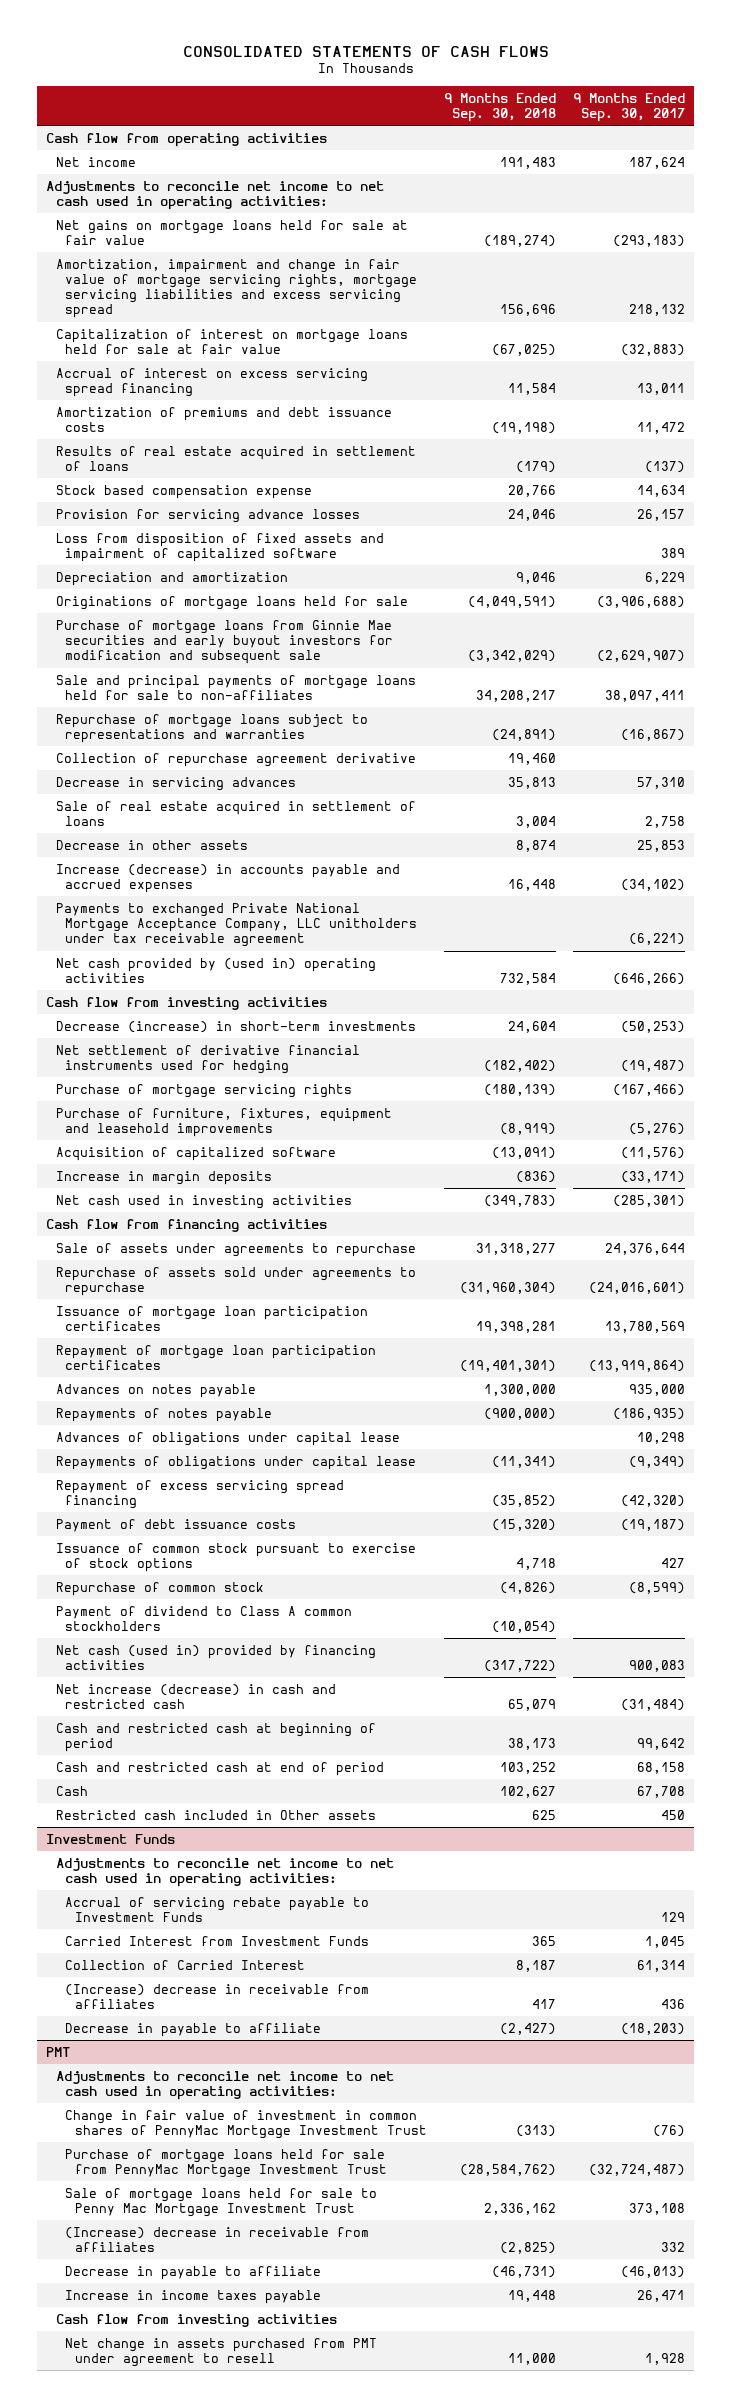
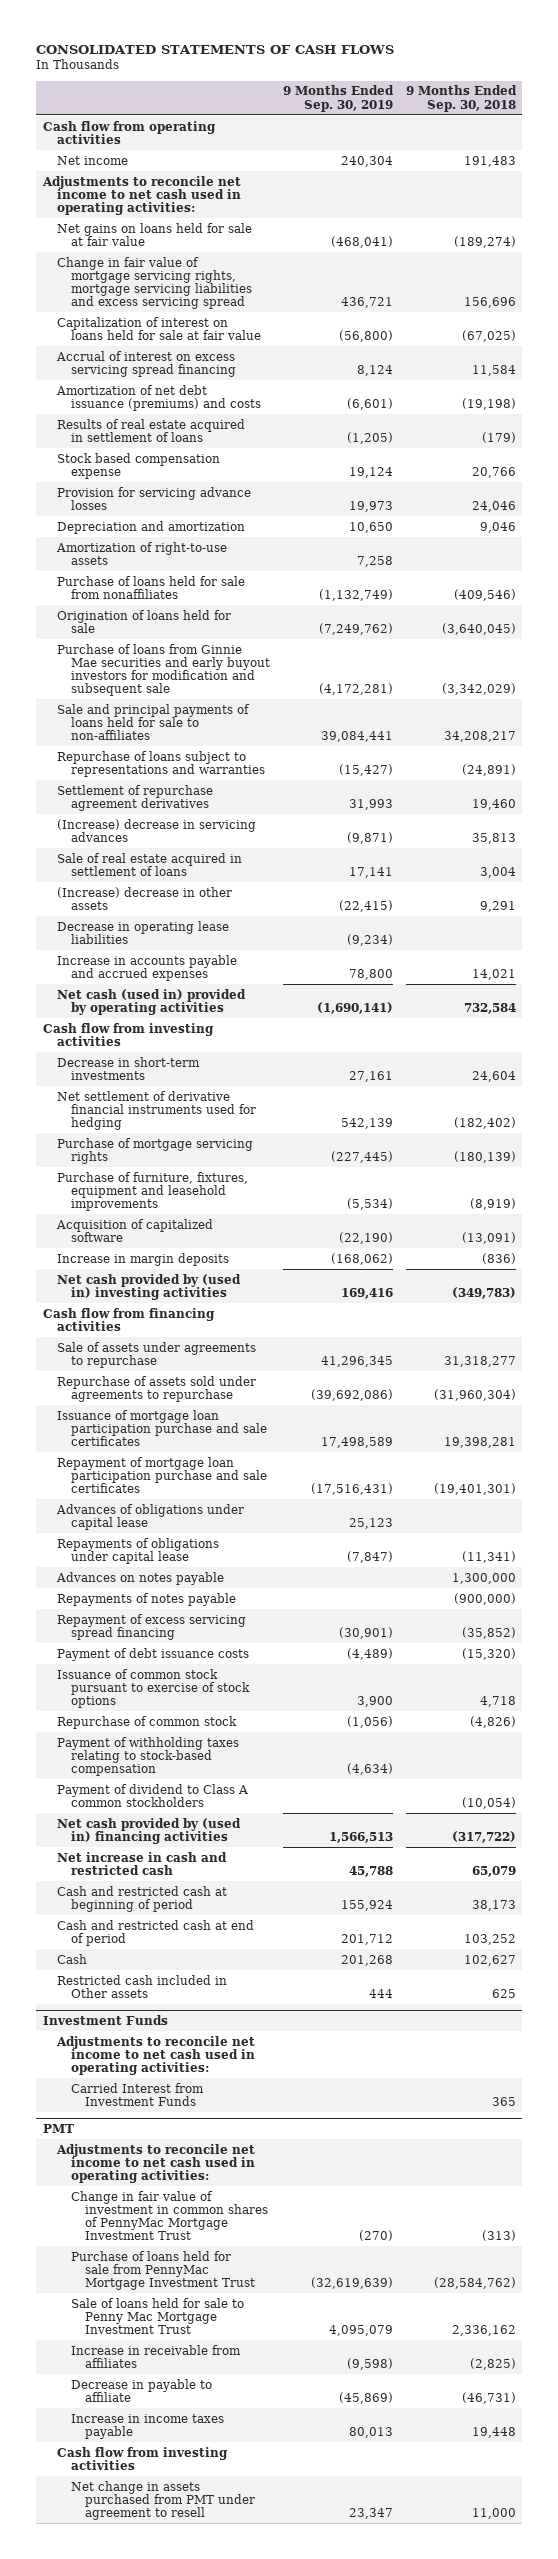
[573,92,686,122] 9 Months Ended Sep. 30, 2017 -> none
none -> [282,85,394,112] 9 Months Ended Sep. 30, 2019
[55,219,408,246] Net gains on mortgage loans held for sale at fair value -> [56,222,252,246] Net gains on loans held for sale at fair value
[55,258,418,319] Amortization, impairment and change in fair value of mortgage servicing rights, mortgage servicing liabilities and excess servicing spread -> [56,256,252,310] Change in fair value of mortgage servicing rights, mortgage servicing liabilities and excess servicing spread
[55,328,408,355] Capitalization of interest on mortgage loans held for sale at fair value -> [56,316,261,340] Capitalization of interest on loans held for sale at fair value
[55,406,392,433] Amortization of premiums and debt issuance costs -> [55,384,261,411] Amortization of net debt issuance (premiums) and costs
[55,532,384,563] Loss from disposition of fixed assets and impairment of capitalized software -> none
none -> [55,541,227,565] Amortization of right-to-use assets
none -> [56,575,245,599] Purchase of loans held for sale from nonaffiliates
[55,595,408,610] Originations of mortgage loans held for sale -> [56,609,231,633] Origination of loans held for sale
[468,595,557,608] (4,049,591) -> [441,622,516,635] (3,640,045)
[55,619,394,665] Purchase of mortgage loans from Ginnie Mae securities and early buyout investors for modification and subsequent sale -> [56,643,270,697] Purchase of loans from Ginnie Mae securities and early buyout investors for modification and subsequent sale
[55,674,416,701] Sale and principal payments of mortgage loans held for sale to non-affiliates -> [56,703,250,740] Sale and principal payments of loans held for sale to non-affiliates
[55,713,368,744] Repurchase of mortgage loans subject to representations and warranties -> [56,750,265,777] Repurchase of loans subject to representations and warranties
[55,752,416,767] Collection of repurchase agreement derivative -> [56,784,213,811] Settlement of repurchase agreement derivatives
[55,776,296,791] Decrease in servicing advances -> [56,818,256,842] (Increase) decrease in servicing advances
[55,902,418,948] Payments to exchanged Private National Mortgage Acceptance Company, LLC unitholders under tax receivable agreement -> none
[55,839,248,850] Decrease in other assets -> [56,886,232,910] (Increase) decrease in other assets
[516,839,557,852] 8,874 -> [479,900,516,912] 9,291
none -> [56,920,229,944] Decrease in operating lease liabilities
[55,863,400,894] Increase (decrease) in accounts payable and accrued expenses -> [56,954,237,981] Increase in accounts payable and accrued expenses
[508,879,557,892] 16,448 -> [471,968,516,980] 14,021
[55,957,376,984] Net cash provided by (used in) operating activities -> [56,988,246,1015] Net cash (used in) provided by operating activities
[55,1020,416,1033] Decrease (increase) in short-term investments -> [56,1056,200,1080] Decrease in short-term investments
[55,1194,352,1209] Net cash used in investing activities -> [56,1273,241,1300] Net cash provided by (used in) investing activities
[55,1305,368,1332] Issuance of mortgage loan participation certificates -> [56,1409,267,1446] Issuance of mortgage loan participation purchase and sale certificates
[55,1344,376,1371] Repayment of mortgage loan participation certificates -> [56,1456,267,1493] Repayment of mortgage loan participation purchase and sale certificates
[55,1383,256,1398] Advances on notes payable -> [55,1571,224,1585] Advances on notes payable
[55,1407,272,1422] Repayments of notes payable -> [56,1592,236,1606] Repayments of notes payable
none -> [56,1736,239,1776] Payment of withholding taxes relating to stock-based compensation
[55,1644,376,1671] Net cash (used in) provided by financing activities -> [56,1817,241,1844] Net cash provided by (used in) financing activities
[55,1683,336,1710] Net increase (decrease) in cash and restricted cash -> [56,1851,227,1875] Net increase in cash and restricted cash
[65,1896,370,1923] Accrual of servicing rebate payable to Investment Funds -> none
[65,1959,306,1970] Collection of Carried Interest -> none
[65,1983,370,2010] (Increase) decrease in receivable from affiliates -> none
[65,2022,322,2037] Decrease in payable to affiliate -> none
[65,2148,387,2179] Purchase of mortgage loans held for sale from PennyMac Mortgage Investment Trust -> [70,2250,255,2290] Purchase of loans held for sale from PennyMac Mortgage Investment Trust
[65,2187,378,2218] Sale of mortgage loans held for sale to Penny Mac Mortgage Investment Trust -> [70,2297,244,2334] Sale of loans held for sale to Penny Mac Mortgage Investment Trust
[65,2226,370,2253] (Increase) decrease in receivable from affiliates -> [70,2344,241,2368] Increase in receivable from affiliates

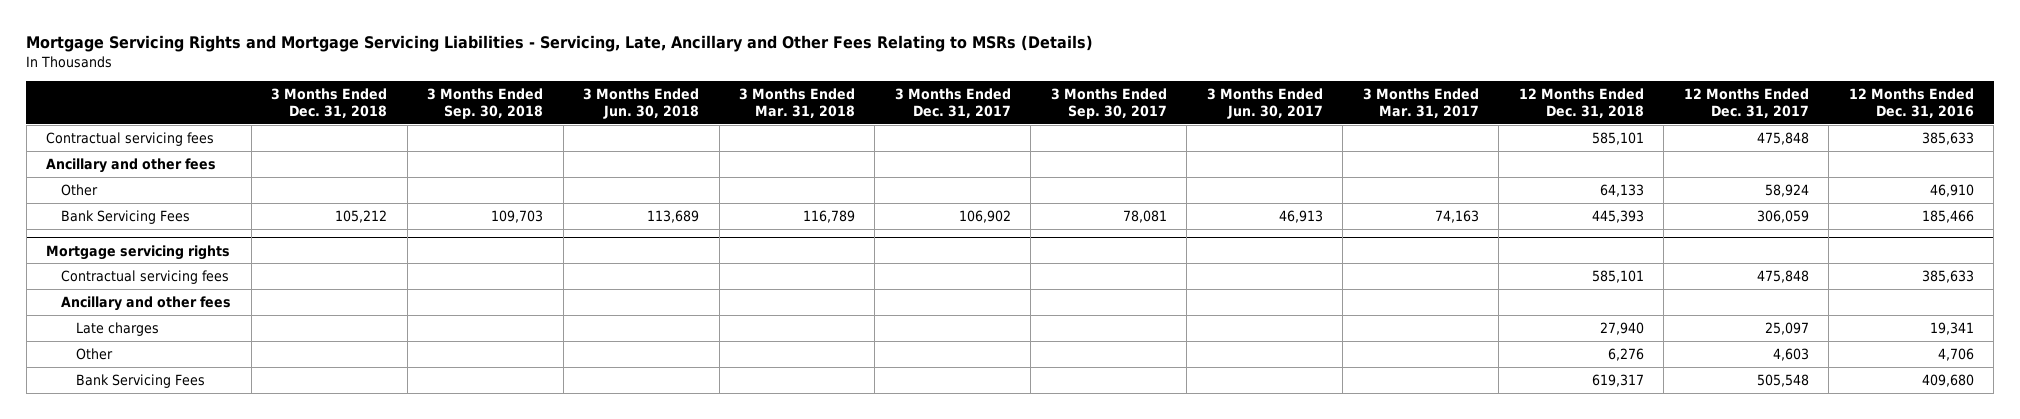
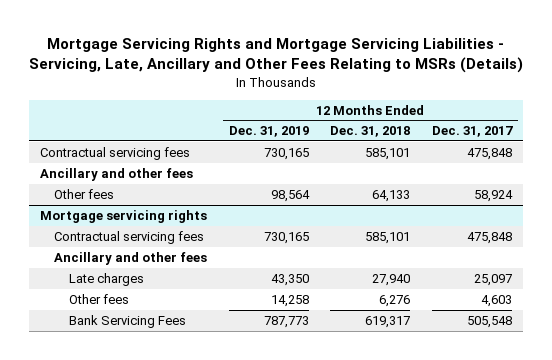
[271,88,388,119] 3 Months Ended Dec. 31, 2018 -> none
[427,88,544,120] 3 Months Ended Sep. 30, 2018 -> none
[583,88,700,120] 3 Months Ended Jun. 30, 2018 -> none
[739,88,856,119] 3 Months Ended Mar. 31, 2018 -> none
[894,88,1011,119] 3 Months Ended Dec. 31, 2017 -> none
[1050,88,1167,120] 3 Months Ended Sep. 30, 2017 -> none
[1206,88,1323,120] 3 Months Ended Jun. 30, 2017 -> none
[1362,88,1479,119] 3 Months Ended Mar. 31, 2017 -> none
[1848,88,1974,119] 12 Months Ended Dec. 31, 2016 -> none
none -> [228,126,309,138] Dec. 31, 2019
[61,210,191,225] Bank Servicing Fees -> none
[61,184,99,197] Other -> [54,188,115,199] Other fees
[76,348,114,361] Other -> [68,293,129,304] Other fees

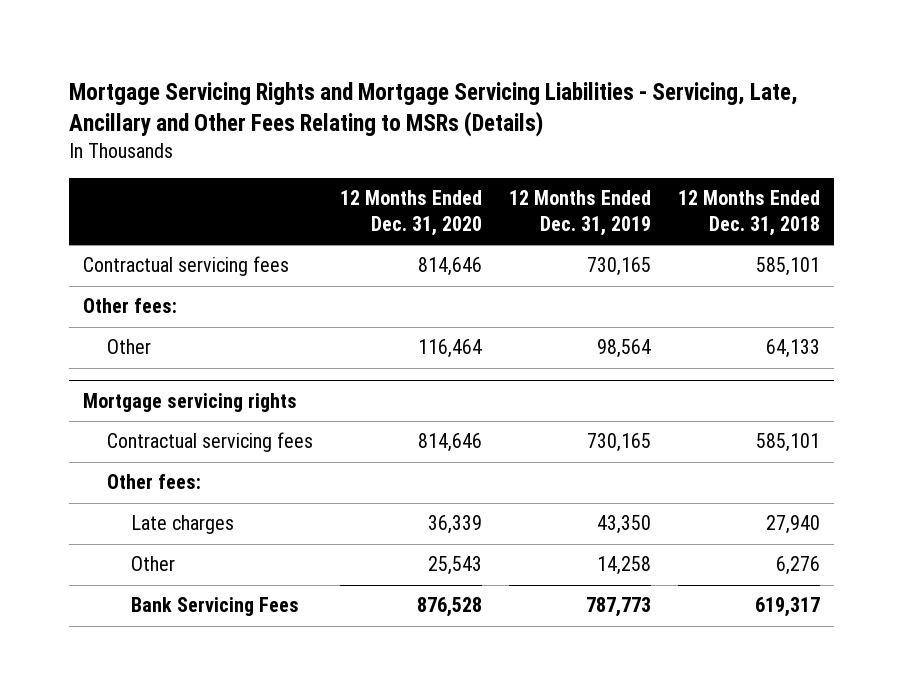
[432,126,514,138] Dec. 31, 2017 -> none
none -> [339,190,482,237] 12 Months Ended Dec. 31, 2020
[39,167,193,181] Ancillary and other fees -> [82,298,177,314] Other fees:
[54,188,115,199] Other fees -> [106,339,151,355] Other
[54,251,208,265] Ancillary and other fees -> [106,474,201,490] Other fees:
[68,293,129,304] Other fees -> [130,556,175,572] Other

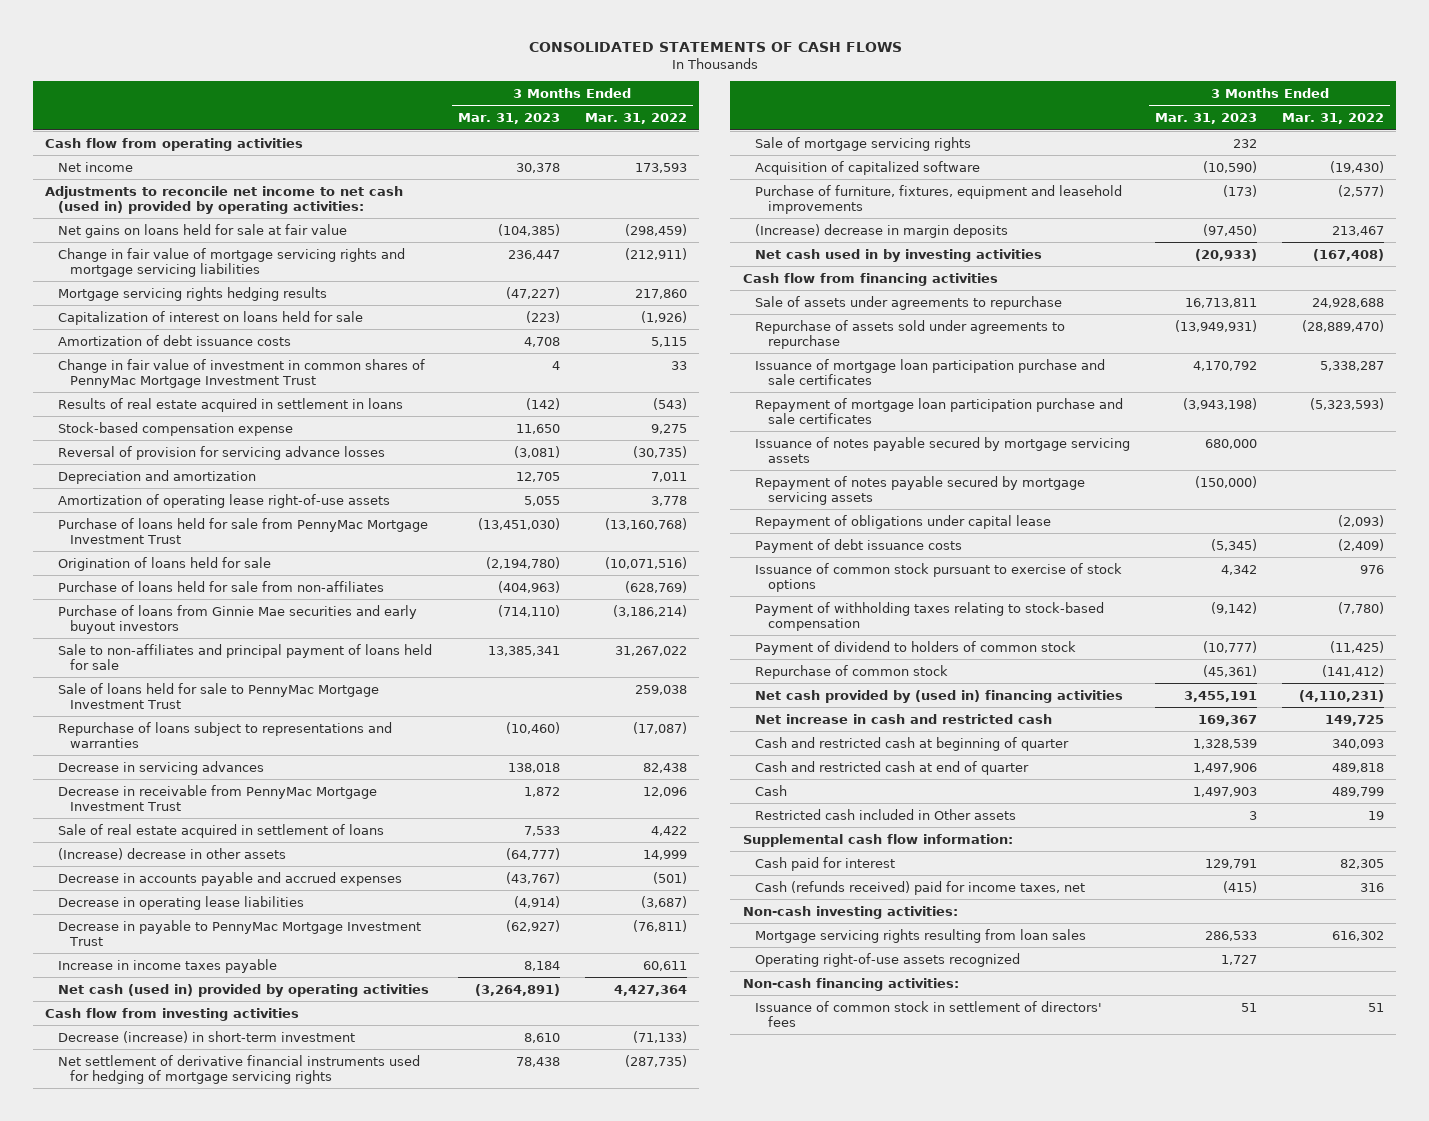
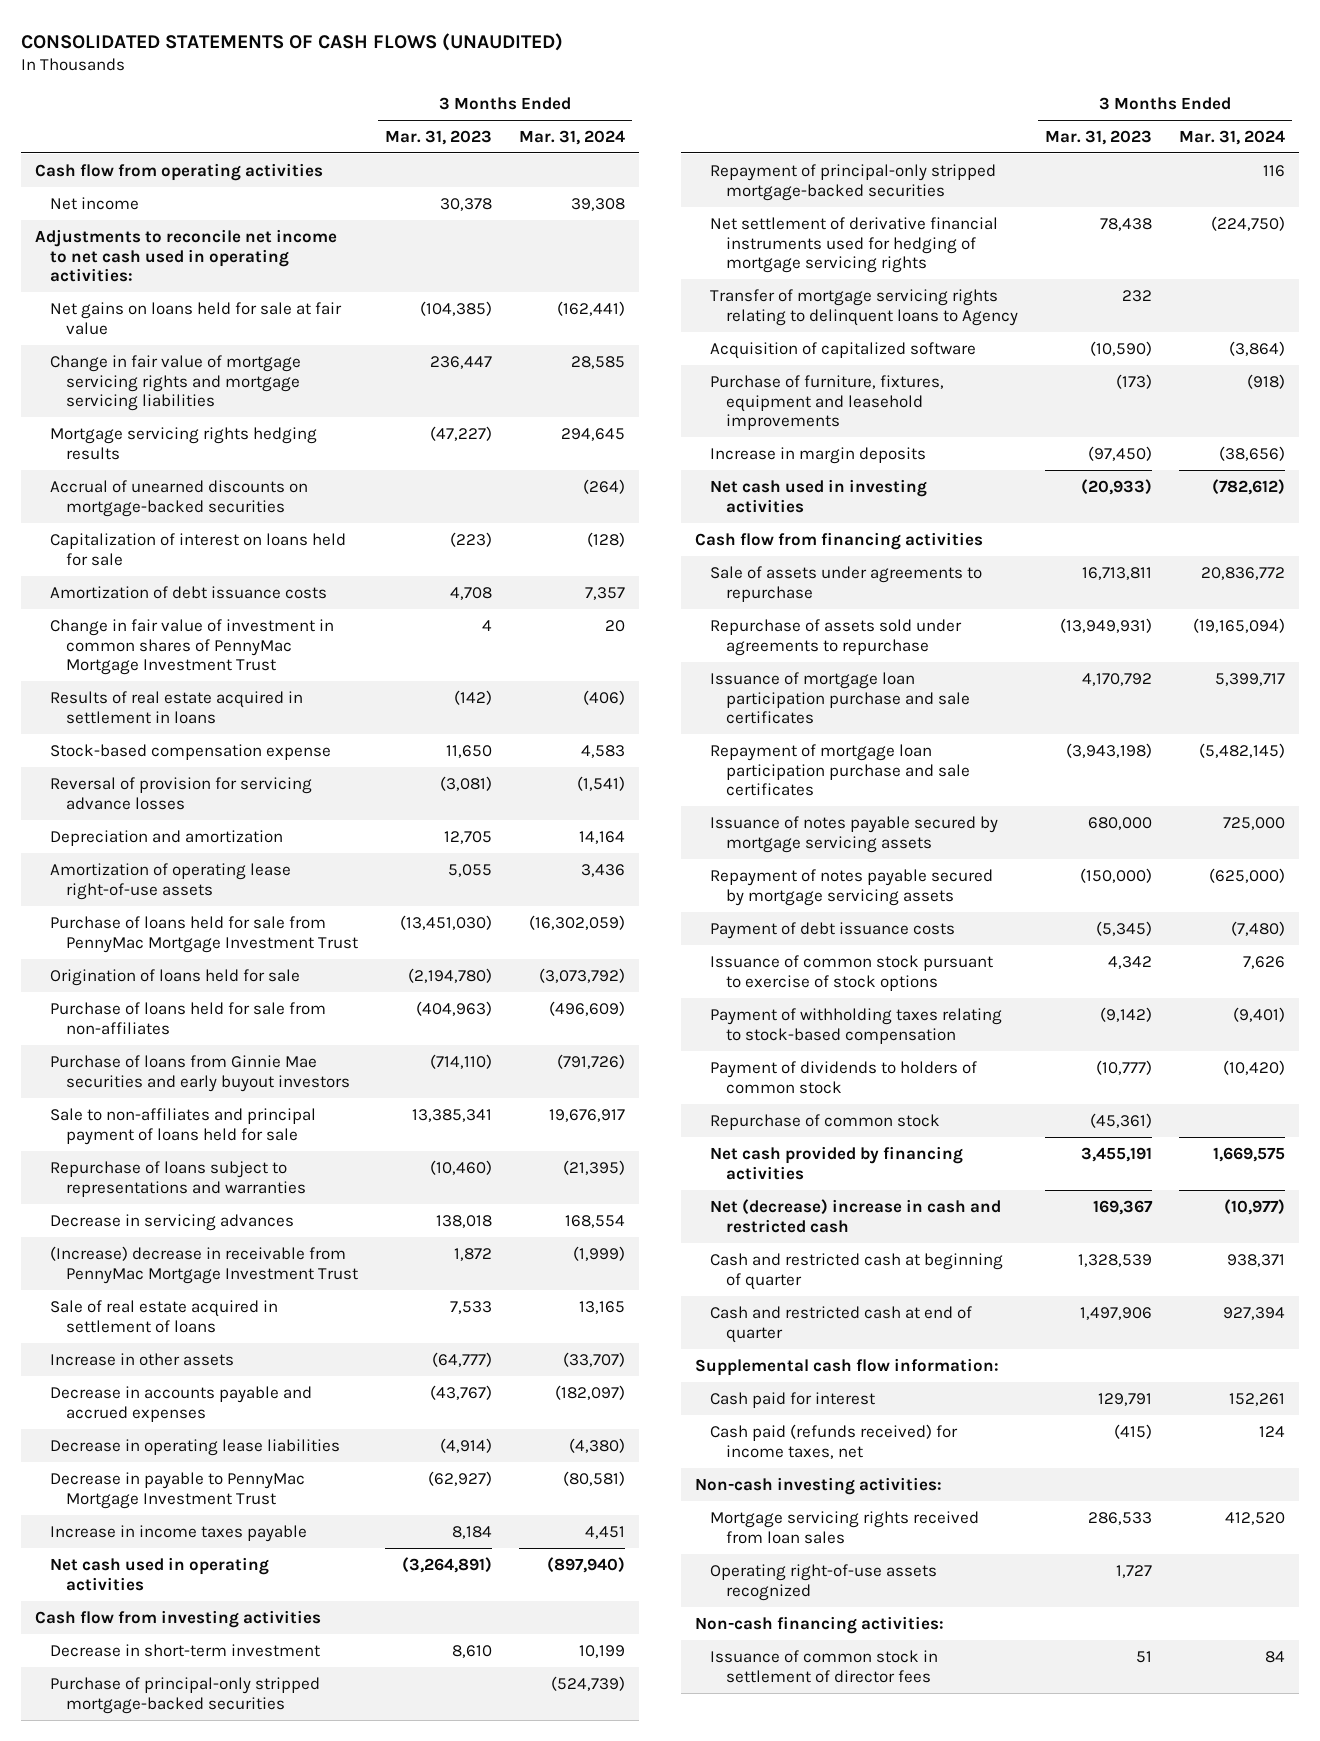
[528,41,902,52] CONSOLIDATED STATEMENTS OF CASH FLOWS -> [21,32,564,51] CONSOLIDATED STATEMENTS OF CASH FLOWS (UNAUDITED)
[584,113,687,125] Mar. 31, 2022 -> none
none -> [519,129,626,145] Mar. 31, 2024
[45,185,404,214] Adjustments to reconcile net income to net cash (used in) provided by operating activities: -> [35,228,338,283] Adjustments to reconcile net income to net cash used in operating activities:
none -> [50,479,309,517] Accrual of unearned discounts on mortgage-backed securities
[57,682,379,709] Sale of loans held for sale to PennyMac Mortgage Investment Trust -> none
[57,784,377,811] Decrease in receivable from PennyMac Mortgage Investment Trust -> [50,1245,358,1284] (Increase) decrease in receivable from PennyMac Mortgage Investment Trust
[57,847,286,860] (Increase) decrease in other assets -> [50,1352,235,1366] Increase in other assets
[57,983,429,997] Net cash (used in) provided by operating activities -> [50,1556,270,1591] Net cash used in operating activities
[57,1030,355,1043] Decrease (increase) in short-term investment -> [50,1643,321,1657] Decrease in short-term investment
none -> [50,1676,321,1714] Purchase of principal-only stripped mortgage-backed securities
none -> [710,163,997,201] Repayment of principal-only stripped mortgage-backed securities
[755,136,972,151] Sale of mortgage servicing rights -> [710,288,1018,326] Transfer of mortgage servicing rights relating to delinquent loans to Agency
[755,223,1009,238] (Increase) decrease in margin deposits -> [710,446,927,464] Increase in margin deposits
[755,248,1043,262] Net cash used in by investing activities -> [710,478,928,513] Net cash used in investing activities
[755,514,1052,529] Repayment of obligations under capital lease -> none
[755,640,1077,655] Payment of dividend to holders of common stock -> [710,1060,978,1094] Payment of dividends to holders of common stock
[755,689,1124,703] Net cash provided by (used in) financing activities -> [710,1145,964,1180] Net cash provided by financing activities
[755,713,1053,724] Net increase in cash and restricted cash -> [710,1198,1002,1233] Net (decrease) increase in cash and restricted cash
[755,784,788,796] Cash -> none
[755,808,1017,820] Restricted cash included in Other assets -> none
[755,880,1086,895] Cash (refunds received) paid for income taxes, net -> [710,1423,959,1459] Cash paid (refunds received) for income taxes, net
[755,928,1087,943] Mortgage servicing rights resulting from loan sales -> [710,1510,980,1544] Mortgage servicing rights received from loan sales
[755,1000,1103,1027] Issuance of common stock in settlement of directors' fees -> [710,1649,939,1683] Issuance of common stock in settlement of director fees

